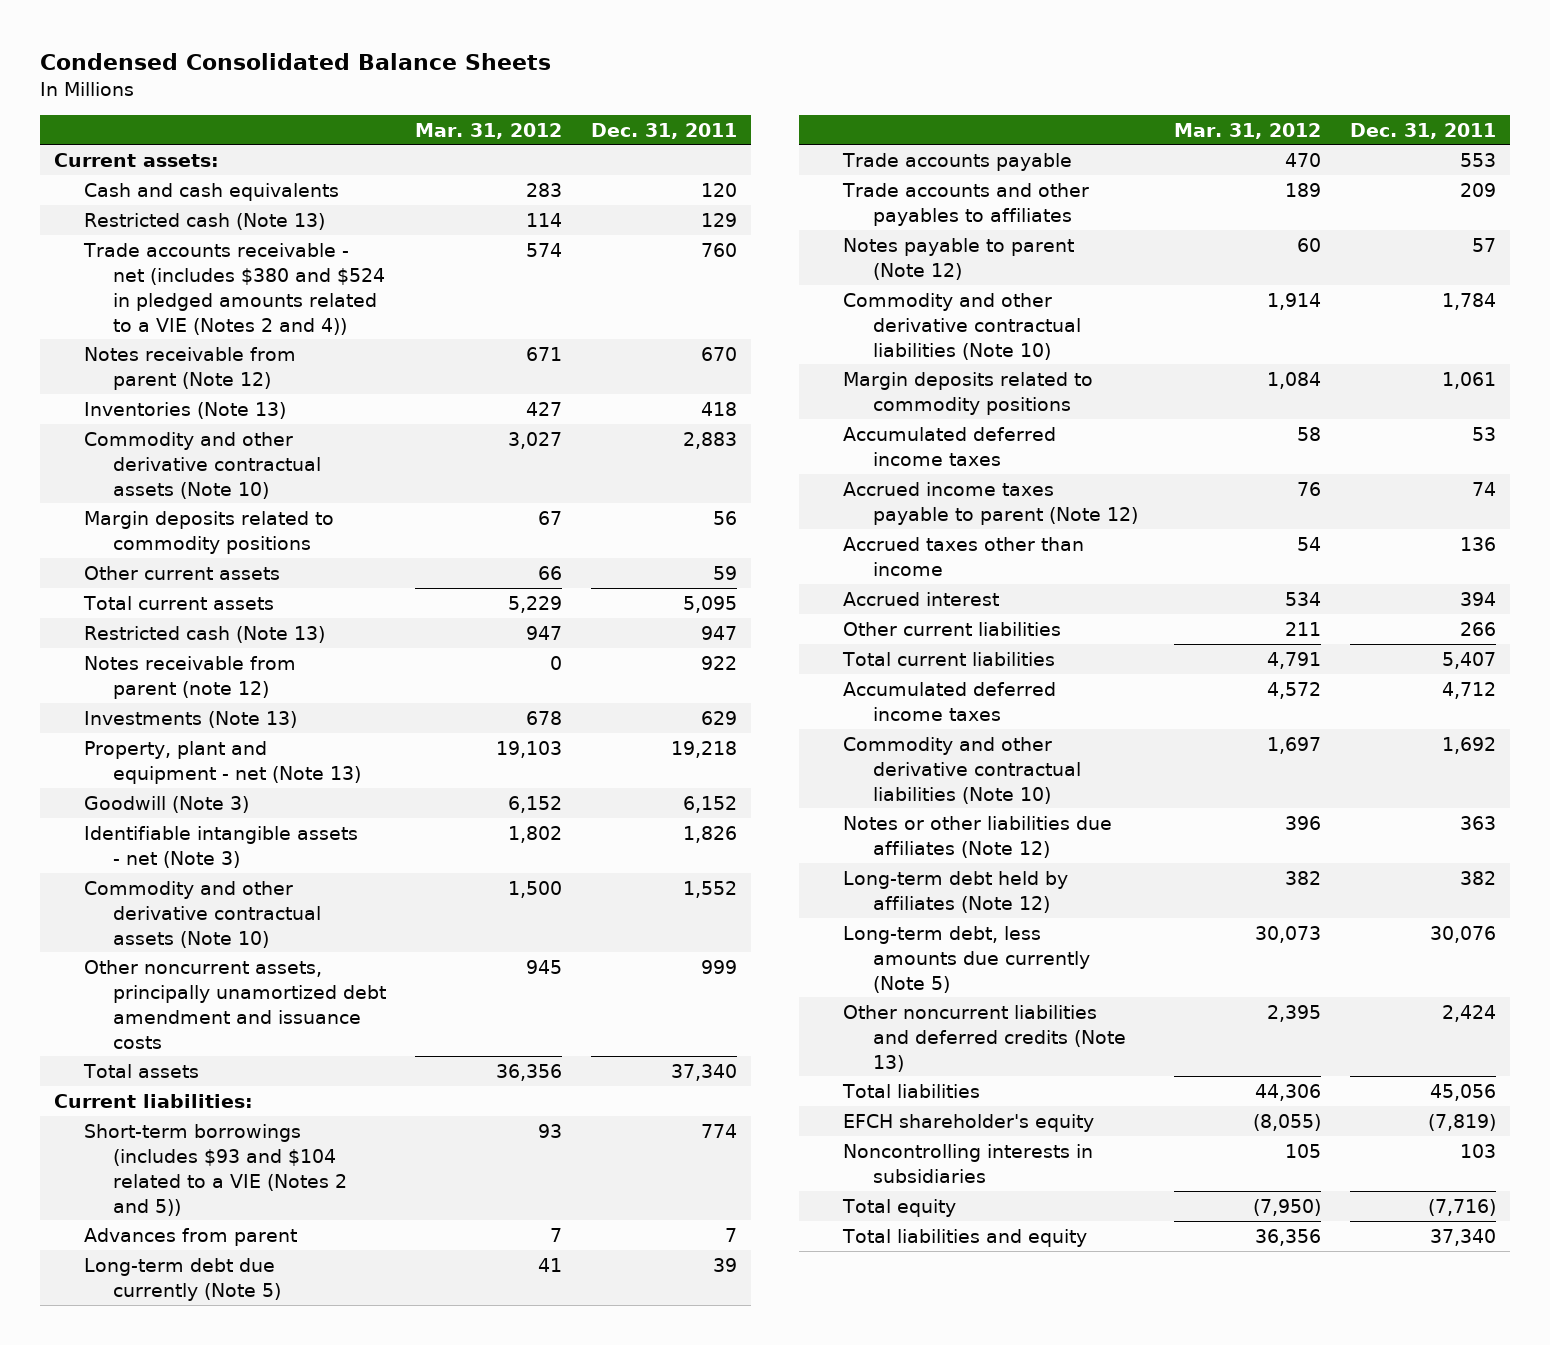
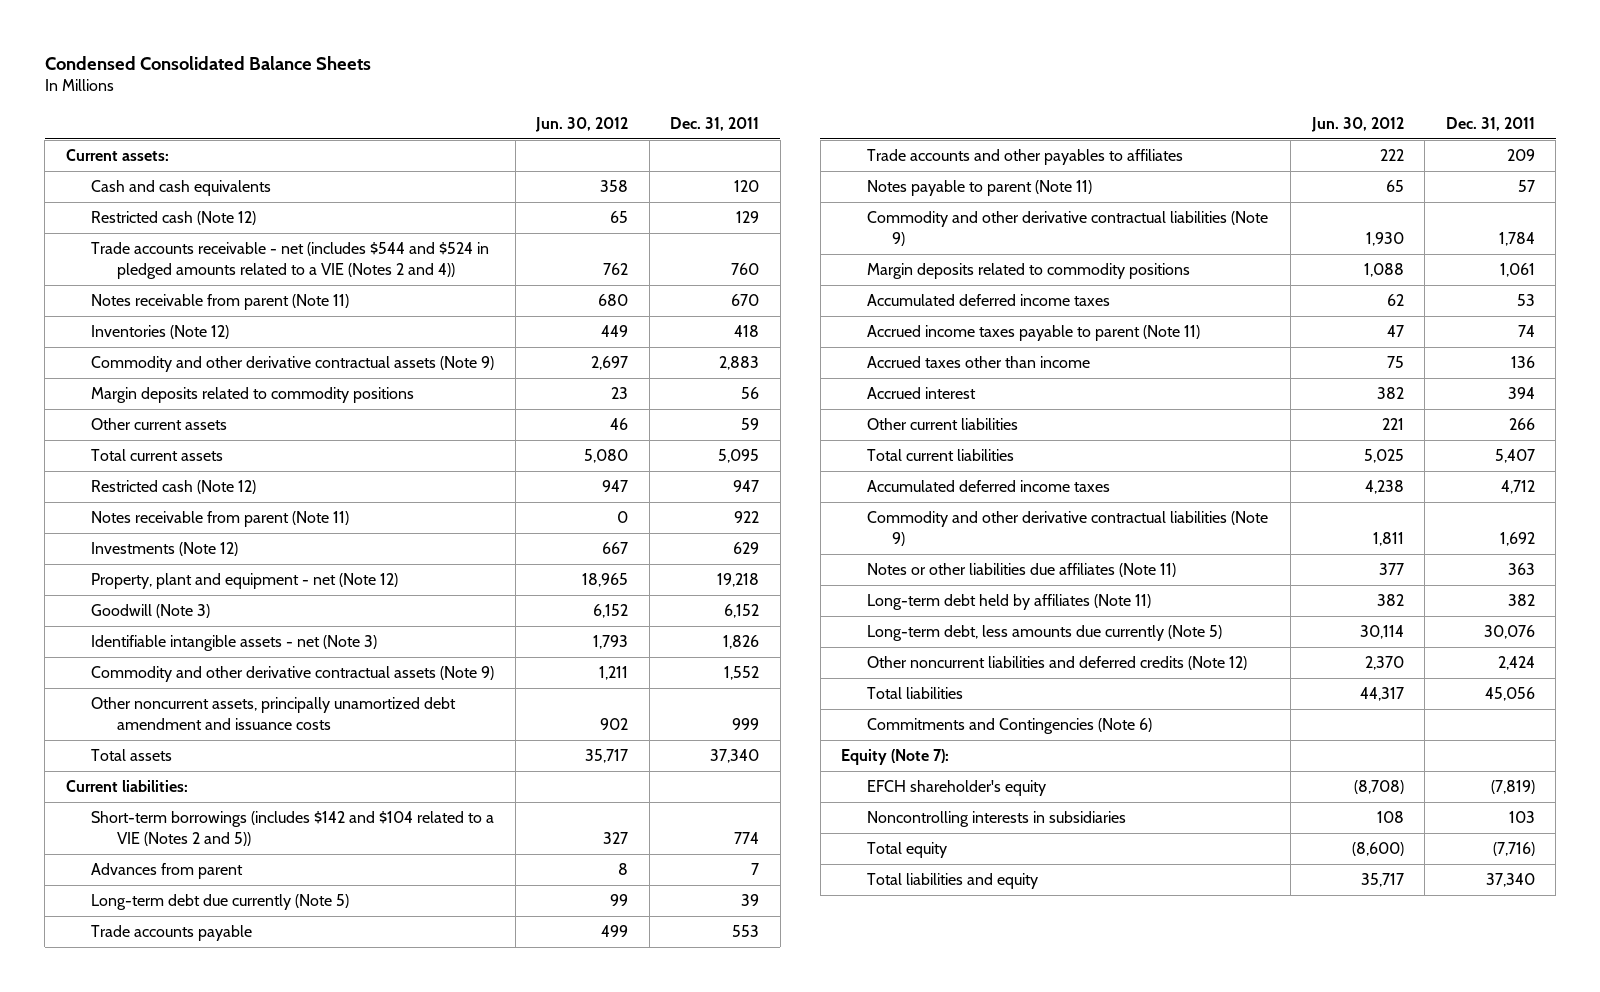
[414,122,562,139] Mar. 31, 2012 -> none
none -> [535,116,629,132] Jun. 30, 2012
[83,212,325,230] Restricted cash (Note 13) -> [91,211,257,226] Restricted cash (Note 12)
[82,242,386,335] Trade accounts receivable - net (includes $380 and $524 in pledged amounts related to a VIE (Notes 2 and 4)) -> [91,242,490,280] Trade accounts receivable - net (includes $544 and $524 in pledged amounts related to a VIE (Notes 2 and 4))
[83,346,296,390] Notes receivable from parent (Note 12) -> [91,294,350,311] Notes receivable from parent (Note 11)
[83,401,286,419] Inventories (Note 13) -> [91,325,230,340] Inventories (Note 12)
[83,431,322,499] Commodity and other derivative contractual assets (Note 10) -> [91,356,495,373] Commodity and other derivative contractual assets (Note 9)
[83,625,325,643] Restricted cash (Note 13) -> [91,480,257,495] Restricted cash (Note 12)
[83,655,296,699] Notes receivable from parent (note 12) -> [91,511,350,528] Notes receivable from parent (Note 11)
[83,710,297,728] Investments (Note 13) -> [91,542,239,557] Investments (Note 12)
[83,740,362,784] Property, plant and equipment - net (Note 13) -> [91,573,399,590] Property, plant and equipment - net (Note 12)
[83,880,322,948] Commodity and other derivative contractual assets (Note 10) -> [91,666,495,683] Commodity and other derivative contractual assets (Note 9)
[83,1123,348,1216] Short-term borrowings (includes $93 and $104 related to a VIE (Notes 2 and 5)) -> [91,811,495,847] Short-term borrowings (includes $142 and $104 related to a VIE (Notes 2 and 5))
[843,237,1075,280] Notes payable to parent (Note 12) -> [866,180,1092,197] Notes payable to parent (Note 11)
[843,292,1081,360] Commodity and other derivative contractual liabilities (Note 10) -> [866,211,1268,247] Commodity and other derivative contractual liabilities (Note 9)
[843,481,1138,525] Accrued income taxes payable to parent (Note 12) -> [866,325,1200,342] Accrued income taxes payable to parent (Note 11)
[843,736,1081,804] Commodity and other derivative contractual liabilities (Note 10) -> [866,511,1268,547] Commodity and other derivative contractual liabilities (Note 9)
[843,815,1113,858] Notes or other liabilities due affiliates (Note 12) -> [866,563,1176,578] Notes or other liabilities due affiliates (Note 11)
[843,870,1069,913] Long-term debt held by affiliates (Note 12) -> [866,594,1151,611] Long-term debt held by affiliates (Note 11)
[843,1004,1126,1072] Other noncurrent liabilities and deferred credits (Note 13) -> [866,656,1247,671] Other noncurrent liabilities and deferred credits (Note 12)
none -> [866,718,1152,735] Commitments and Contingencies (Note 6)
none -> [841,749,950,766] Equity (Note 7):

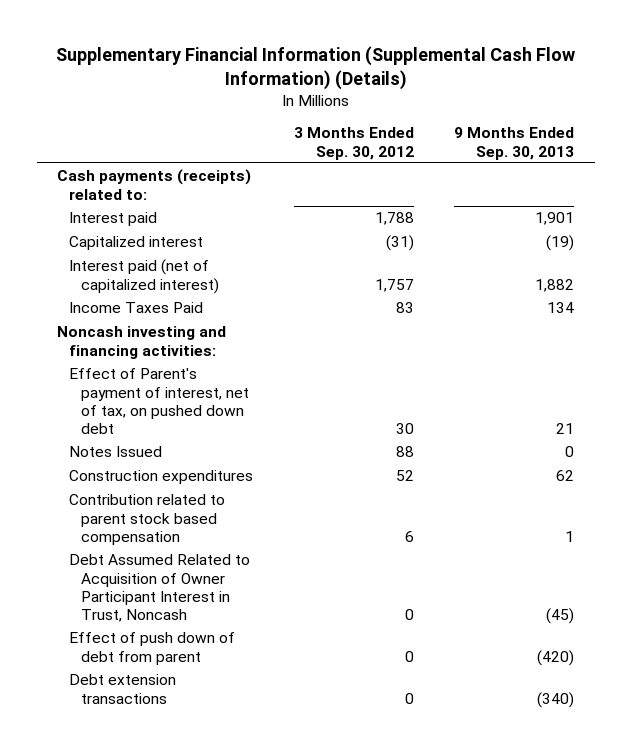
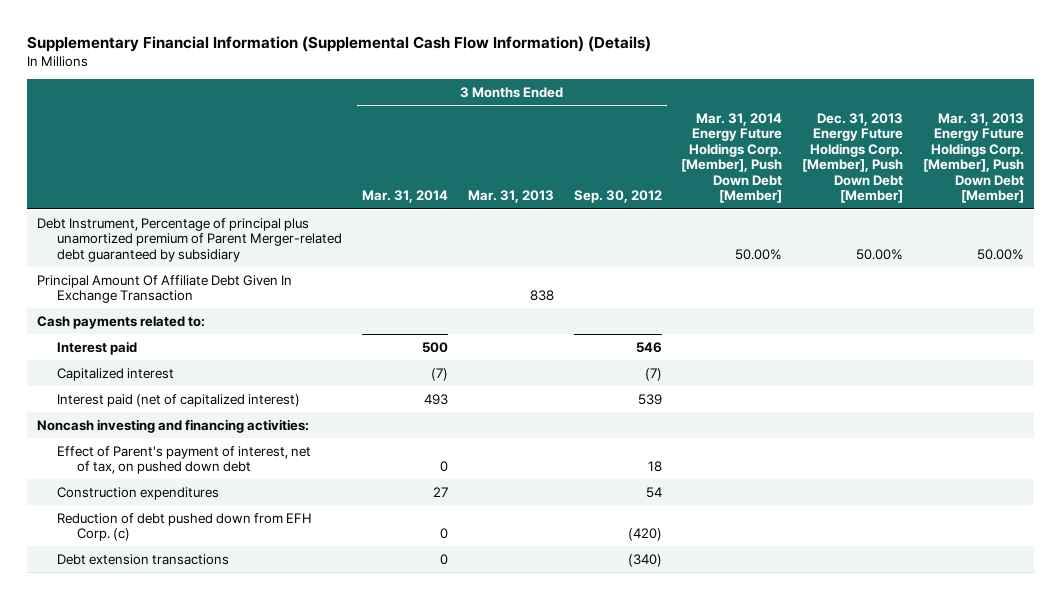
[454,127,575,160] 9 Months Ended Sep. 30, 2013 -> none
none -> [361,190,448,204] Mar. 31, 2014
none -> [467,190,554,204] Mar. 31, 2013
none -> [681,112,783,204] Mar. 31, 2014 Energy Future Holdings Corp. [Member], Push Down Debt [Member]
none -> [802,112,904,204] Dec. 31, 2013 Energy Future Holdings Corp. [Member], Push Down Debt [Member]
none -> [923,112,1025,204] Mar. 31, 2013 Energy Future Holdings Corp. [Member], Push Down Debt [Member]
[68,302,203,314] Income Taxes Paid -> none
none -> [37,217,343,262] Debt Instrument, Percentage of principal plus unamortized premium of Parent Merger-related debt guaranteed by subsidiary
none -> [37,274,293,304] Principal Amount Of Affiliate Debt Given In Exchange Transaction
[57,169,252,200] Cash payments (receipts) related to: -> [37,315,206,329] Cash payments related to:
[374,212,414,226] 1,788 -> [635,341,662,353] 546
[385,235,414,252] (31) -> [644,367,662,381] (7)
[374,278,414,292] 1,757 -> [637,393,662,405] 539
[68,446,162,458] Notes Issued -> none
[68,494,225,545] Contribution related to parent stock based compensation -> none
[68,554,250,623] Debt Assumed Related to Acquisition of Owner Participant Interest in Trust, Noncash -> none
[395,423,414,435] 30 -> [647,461,662,473] 18
[395,470,414,482] 52 -> [645,486,662,498] 54
[68,632,235,665] Effect of push down of debt from parent -> [57,512,313,542] Reduction of debt pushed down from EFH Corp. (c)
[404,650,414,662] 0 -> [627,528,662,542] (420)
[404,692,414,704] 0 -> [627,553,662,567] (340)

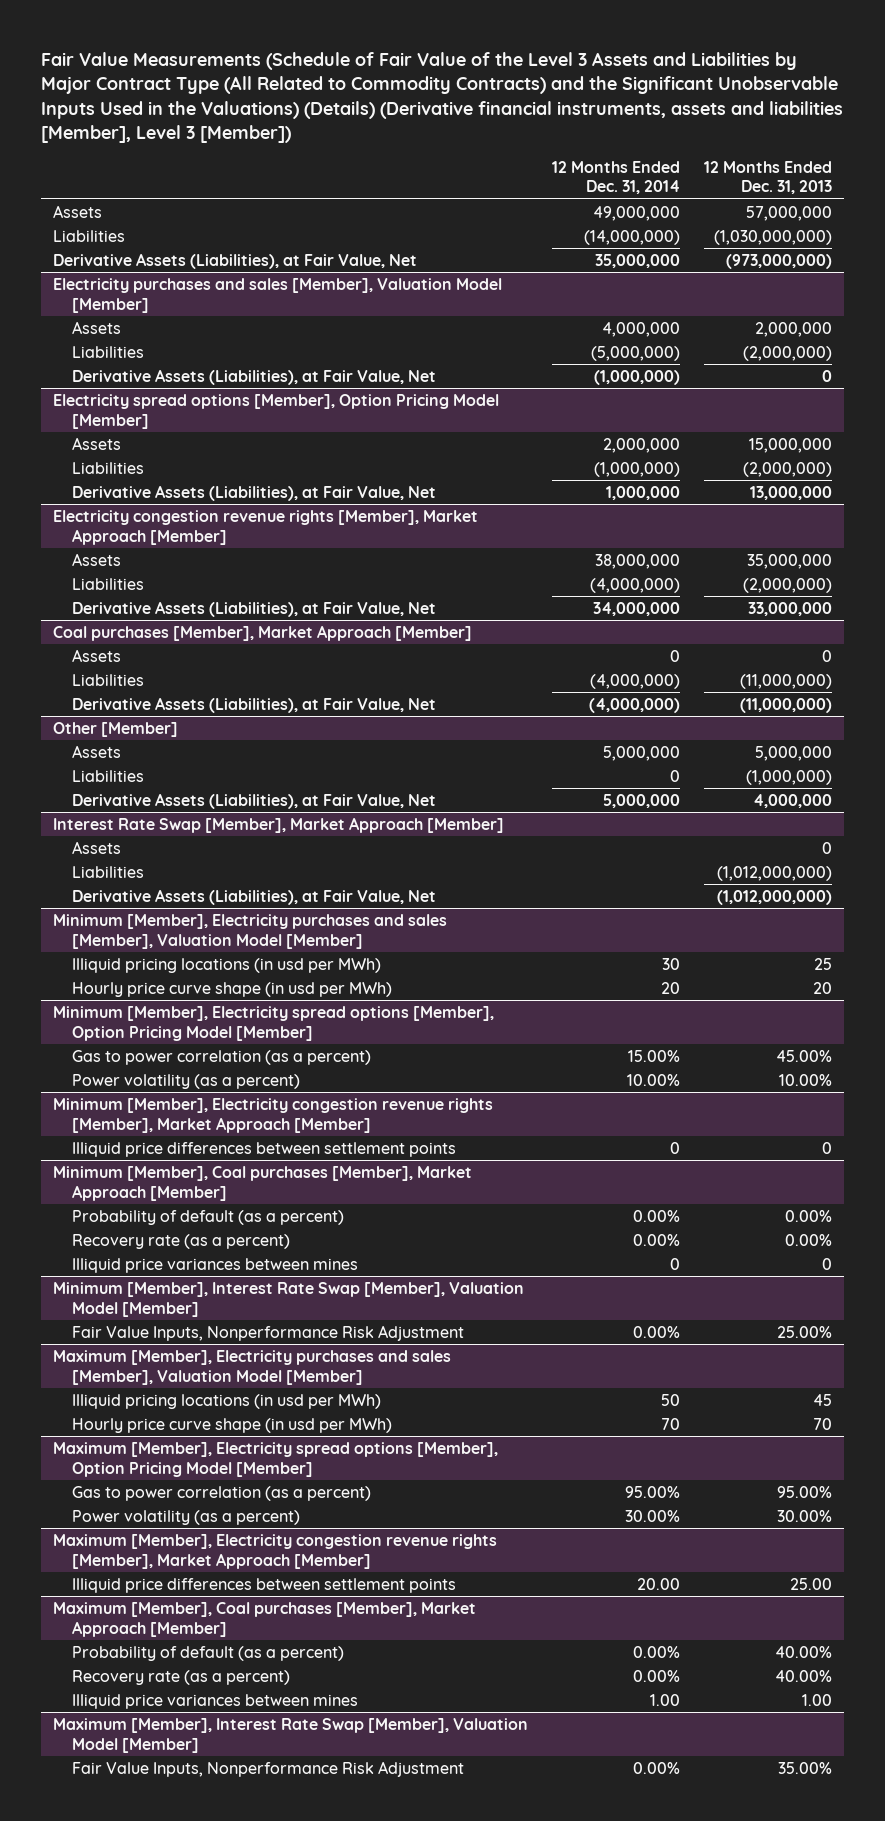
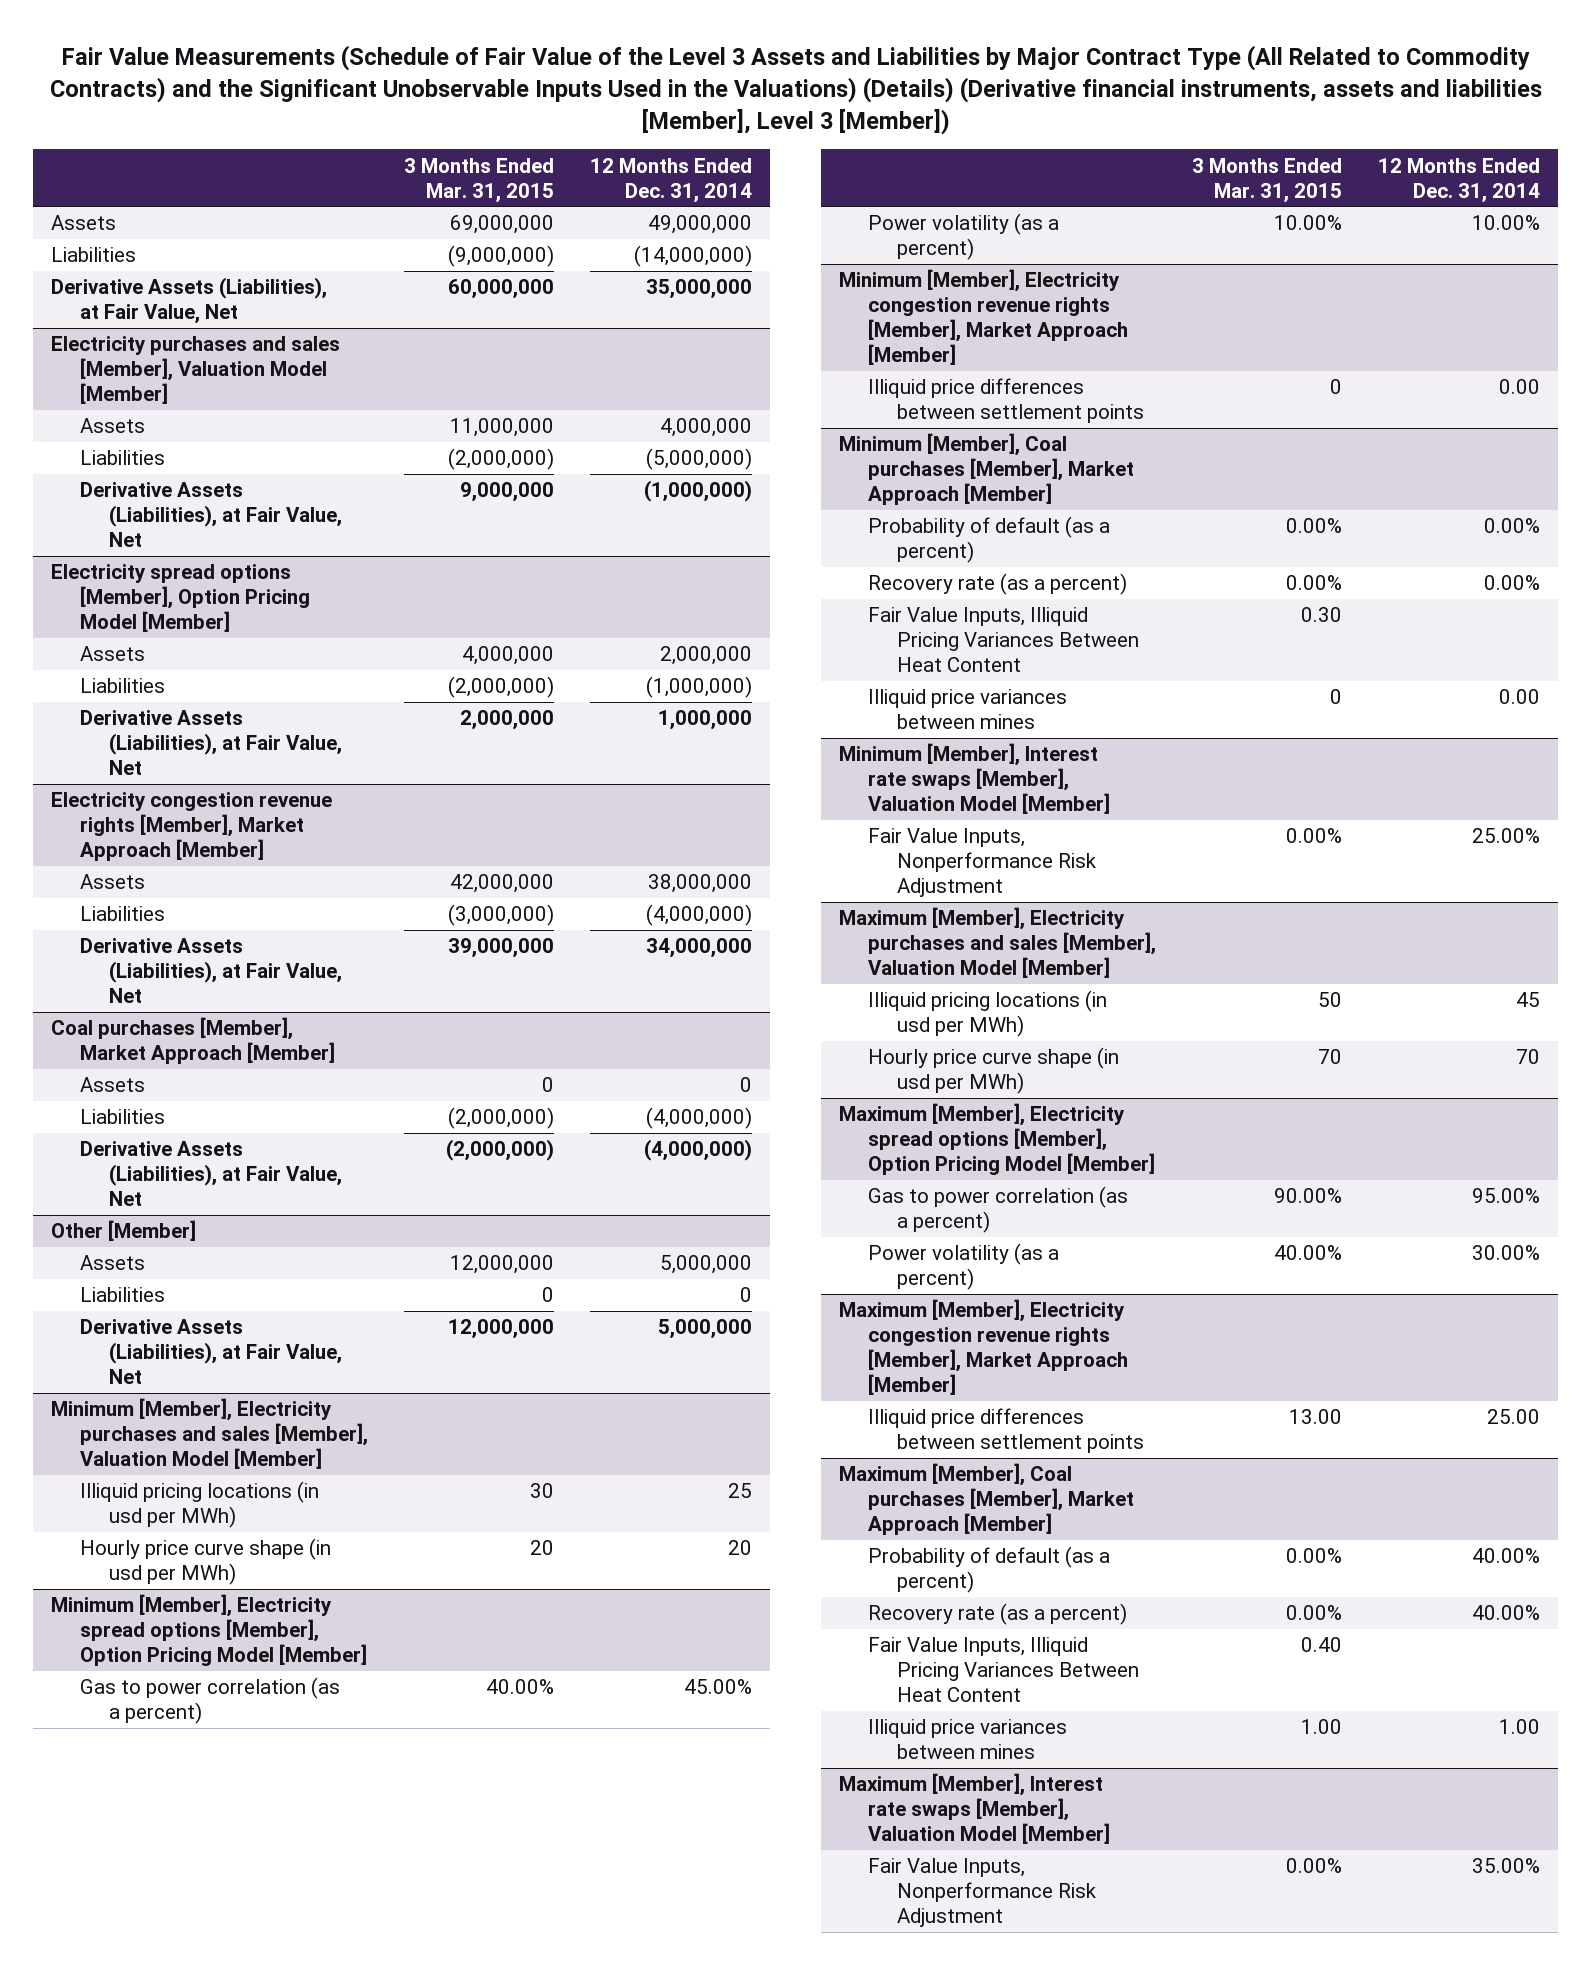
[704,160,833,195] 12 Months Ended Dec. 31, 2013 -> none
none -> [403,157,554,203] 3 Months Ended Mar. 31, 2015
[53,816,505,833] Interest Rate Swap [Member], Market Approach [Member] -> none
[72,840,122,854] Assets -> none
[72,865,145,878] Liabilities -> none
[72,888,437,905] Derivative Assets (Liabilities), at Fair Value, Net -> none
[662,957,681,970] 30 -> [727,1483,752,1499] 25
[628,1049,681,1062] 15.00% -> [683,1679,752,1695] 45.00%
[670,1141,681,1154] 0 -> [1499,379,1541,395] 0.00
none -> [868,607,1140,673] Fair Value Inputs, Illiquid Pricing Variances Between Heat Content
[670,1257,681,1270] 0 -> [1499,689,1541,705] 0.00
[53,1281,525,1317] Minimum [Member], Interest Rate Swap [Member], Valuation Model [Member] -> [839,743,1111,815] Minimum [Member], Interest rate swaps [Member], Valuation Model [Member]
[633,1325,681,1338] 0.00% -> [1472,828,1541,844] 25.00%
[661,1393,681,1406] 50 -> [1516,992,1541,1008] 45
[637,1577,681,1590] 20.00 -> [1487,1409,1541,1425] 25.00
[633,1645,681,1658] 0.00% -> [1472,1548,1541,1564] 40.00%
[633,1669,681,1682] 0.00% -> [1472,1605,1541,1621] 40.00%
none -> [868,1637,1140,1703] Fair Value Inputs, Illiquid Pricing Variances Between Heat Content
[53,1717,529,1753] Maximum [Member], Interest Rate Swap [Member], Valuation Model [Member] -> [839,1773,1111,1845] Maximum [Member], Interest rate swaps [Member], Valuation Model [Member]
[633,1761,681,1774] 0.00% -> [1472,1858,1541,1874] 35.00%

